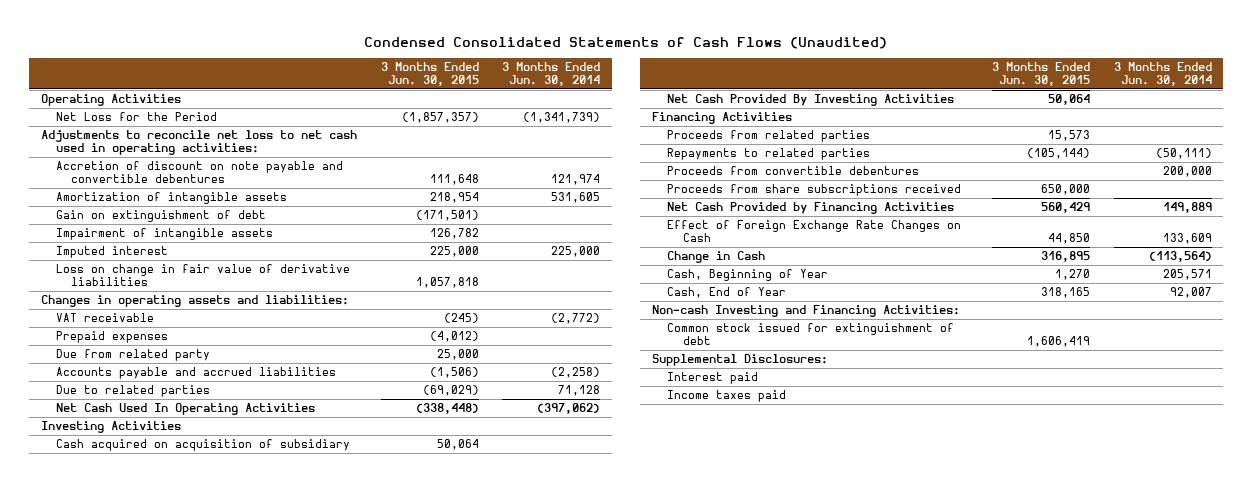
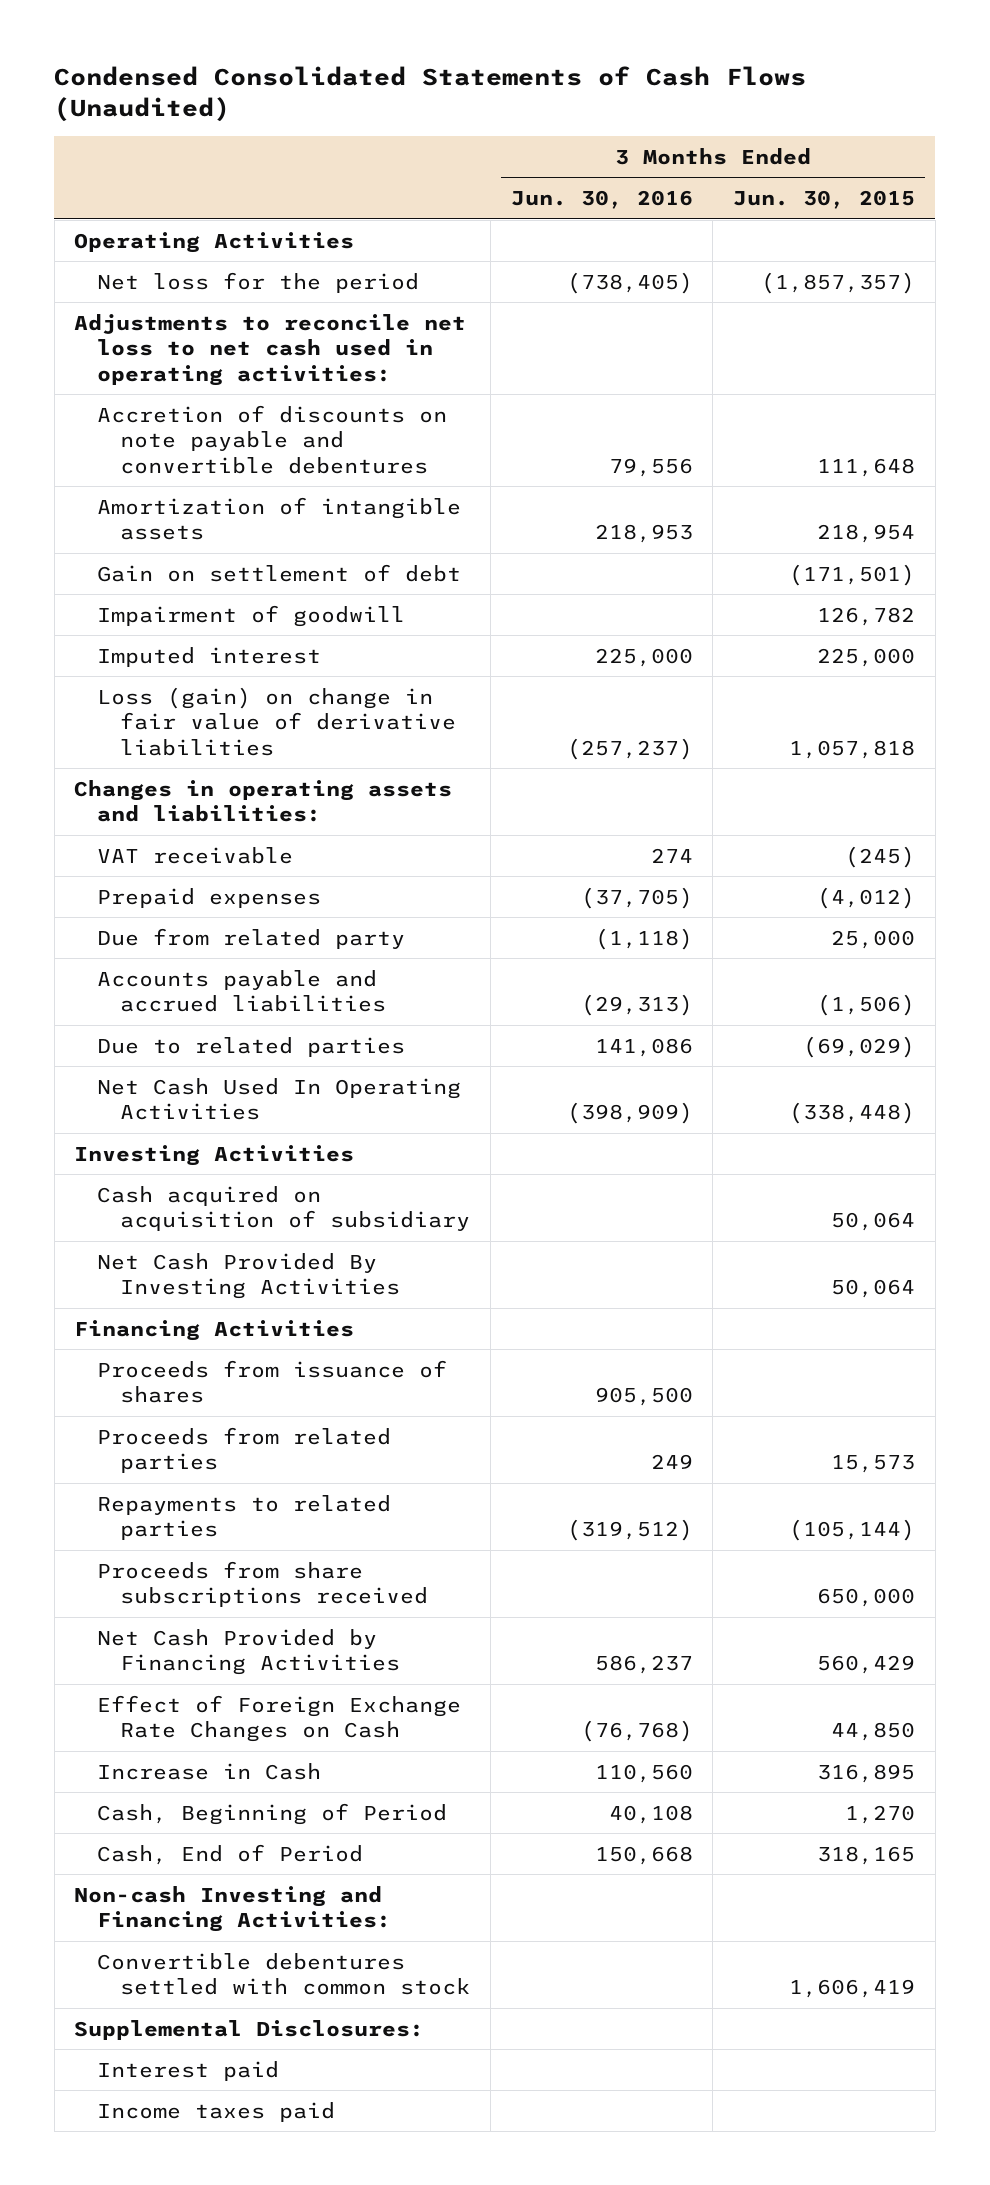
[502,62,601,87] 3 Months Ended Jun. 30, 2014 -> none
none -> [510,190,693,210] Jun. 30, 2016
[56,112,218,122] Net Loss for the Period -> [97,271,420,293] Net loss for the period
[56,161,344,184] Accretion of discount on note payable and convertible debentures -> [97,404,448,474] Accretion of discounts on note payable and convertible debentures
[56,210,267,223] Gain on extinguishment of debt -> [97,563,462,582] Gain on settlement of debt
[56,228,274,241] Impairment of intangible assets -> [97,604,406,627] Impairment of goodwill
[56,264,351,287] Loss on change in fair value of derivative liabilities -> [97,686,457,756] Loss (gain) on change in fair value of derivative liabilities
none -> [97,1359,448,1404] Proceeds from issuance of shares
[667,166,920,176] Proceeds from convertible debentures -> none
[667,251,766,264] Change in Cash -> [97,1762,322,1780] Increase in Cash
[667,269,829,282] Cash, Beginning of Year -> [97,1802,448,1825] Cash, Beginning of Period
[667,287,787,299] Cash, End of Year -> [97,1843,364,1865] Cash, End of Period
[667,323,955,346] Common stock issued for extinguishment of debt -> [97,1952,471,1996] Convertible debentures settled with common stock

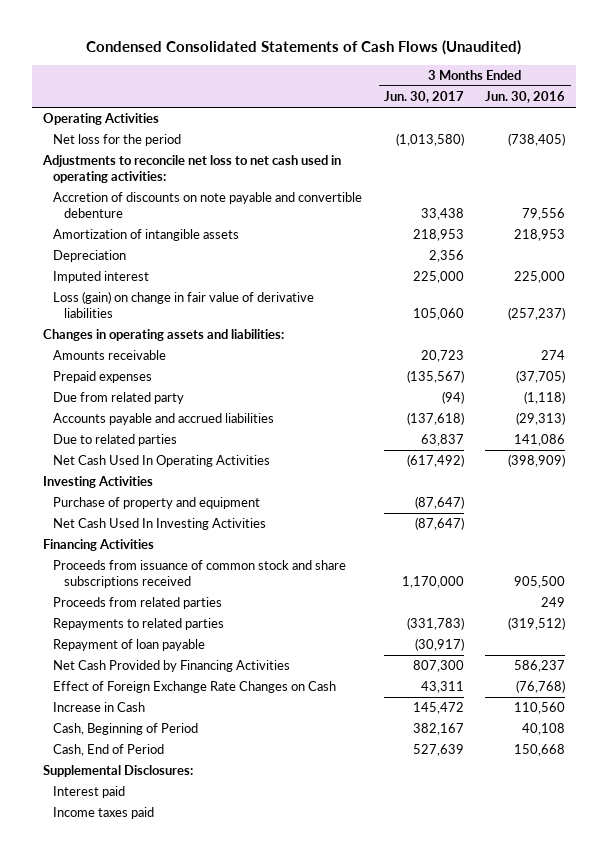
[733,190,916,210] Jun. 30, 2015 -> none
none -> [383,91,464,104] Jun. 30, 2017
[97,404,448,474] Accretion of discounts on note payable and convertible debentures -> [53,192,363,219] Accretion of discounts on note payable and convertible debenture
[97,563,462,582] Gain on settlement of debt -> none
[97,604,406,627] Impairment of goodwill -> none
none -> [53,250,127,263] Depreciation
[97,846,294,864] VAT receivable -> [53,350,167,361] Amounts receivable
[97,1185,471,1232] Cash acquired on acquisition of subsidiary -> none
none -> [53,497,261,510] Purchase of property and equipment
[97,1252,401,1300] Net Cash Provided By Investing Activities -> [53,518,267,531] Net Cash Used In Investing Activities
[97,1359,448,1404] Proceeds from issuance of shares -> [53,560,347,589] Proceeds from issuance of common stock and share subscriptions received
[97,1560,429,1608] Proceeds from share subscriptions received -> none
none -> [53,639,206,652] Repayment of loan payable
[74,1885,392,1933] Non-cash Investing and Financing Activities: -> none
[97,1952,471,1996] Convertible debentures settled with common stock -> none

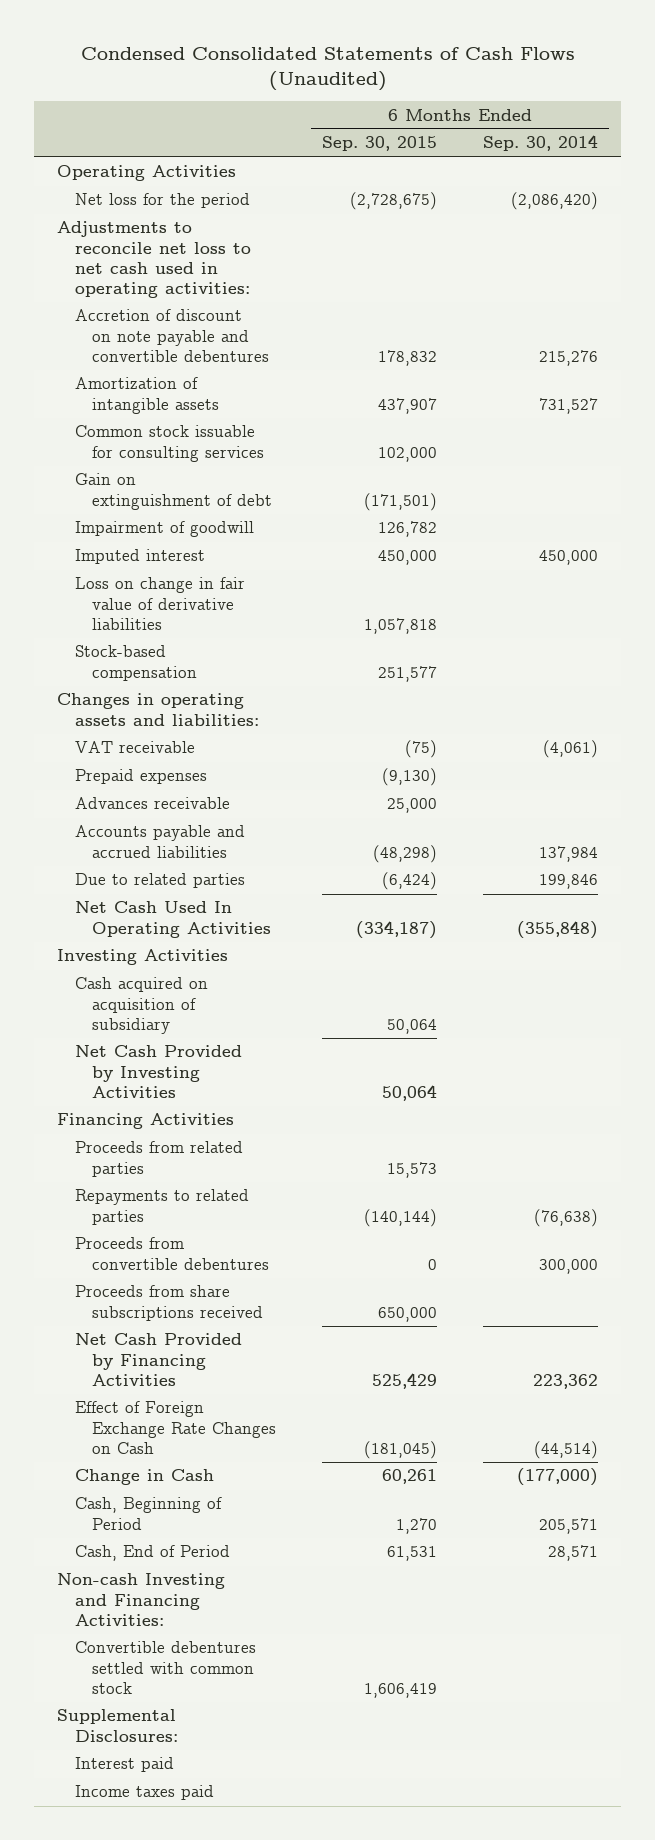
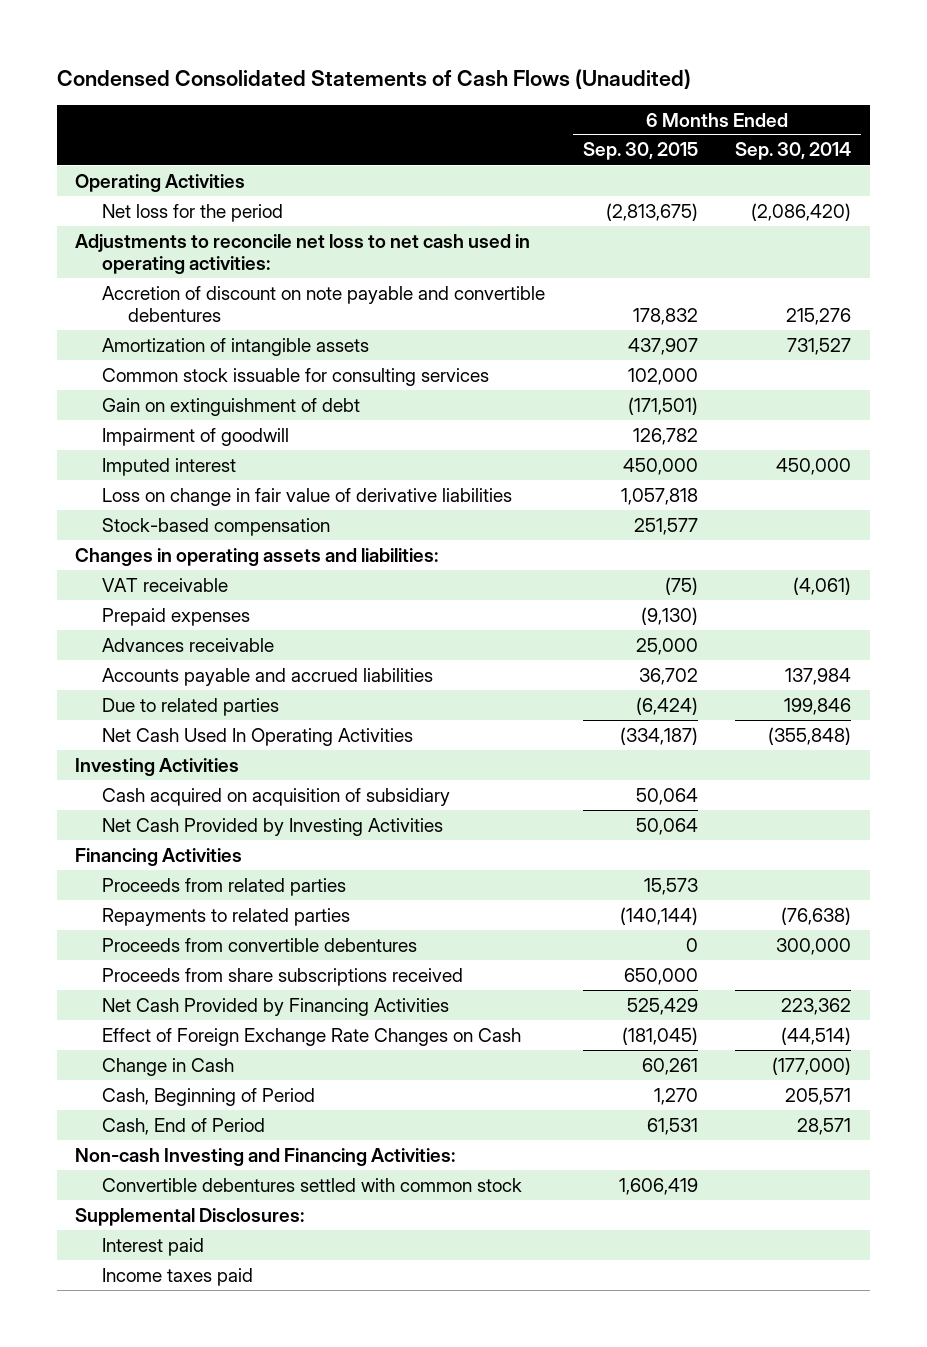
[350,192,438,211] (2,728,675) -> [605,202,698,221] (2,813,675)
[373,844,438,863] (48,298) -> [638,667,698,685] 36,702

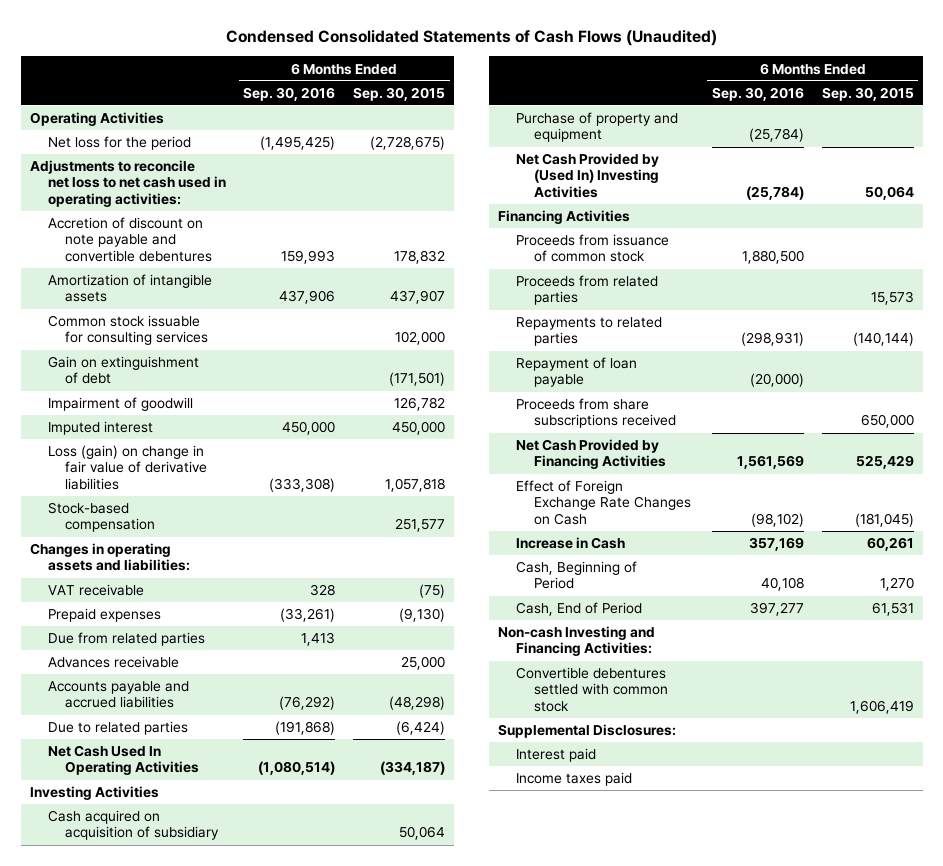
[735,142,852,161] Sep. 30, 2014 -> none
none -> [243,86,336,101] Sep. 30, 2016
[605,202,698,221] (2,813,675) -> [370,136,446,151] (2,728,675)
[101,487,512,506] Loss on change in fair value of derivative liabilities -> [47,445,208,490] Loss (gain) on change in fair value of derivative liabilities
none -> [47,632,205,647] Due from related parties
[638,667,698,685] 36,702 -> [389,696,446,711] (48,298)
none -> [516,112,679,143] Purchase of property and equipment
[101,817,443,836] Net Cash Provided by Investing Activities -> [516,153,660,198] Net Cash Provided by (Used In) Investing Activities
none -> [516,234,670,263] Proceeds from issuance of common stock
[101,937,417,952] Proceeds from convertible debentures -> none
none -> [516,357,638,388] Repayment of loan payable
[101,1057,234,1076] Change in Cash -> [516,537,626,550] Increase in Cash

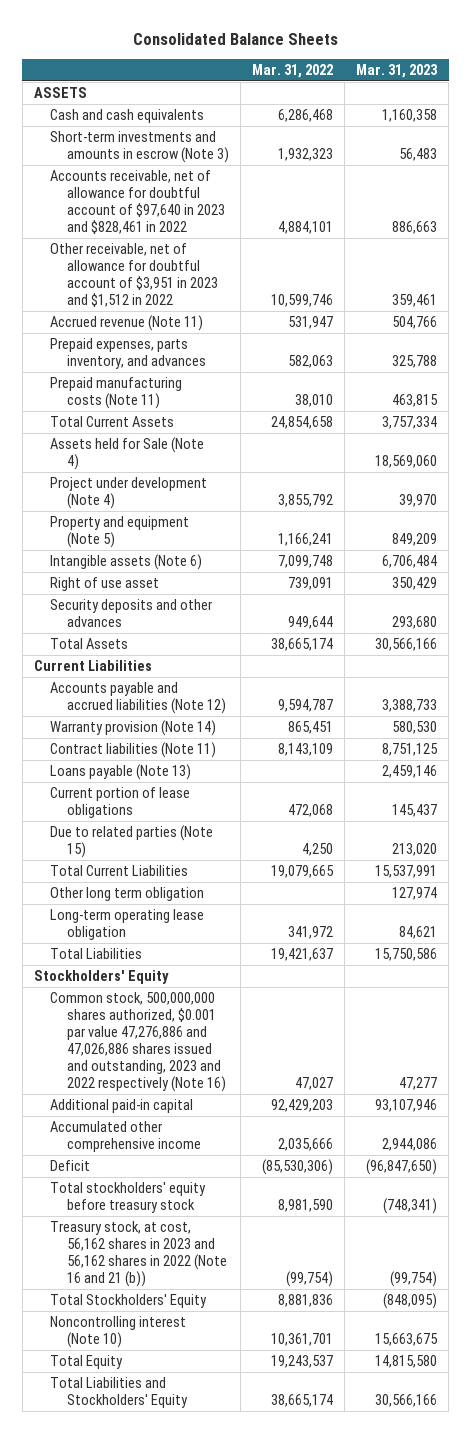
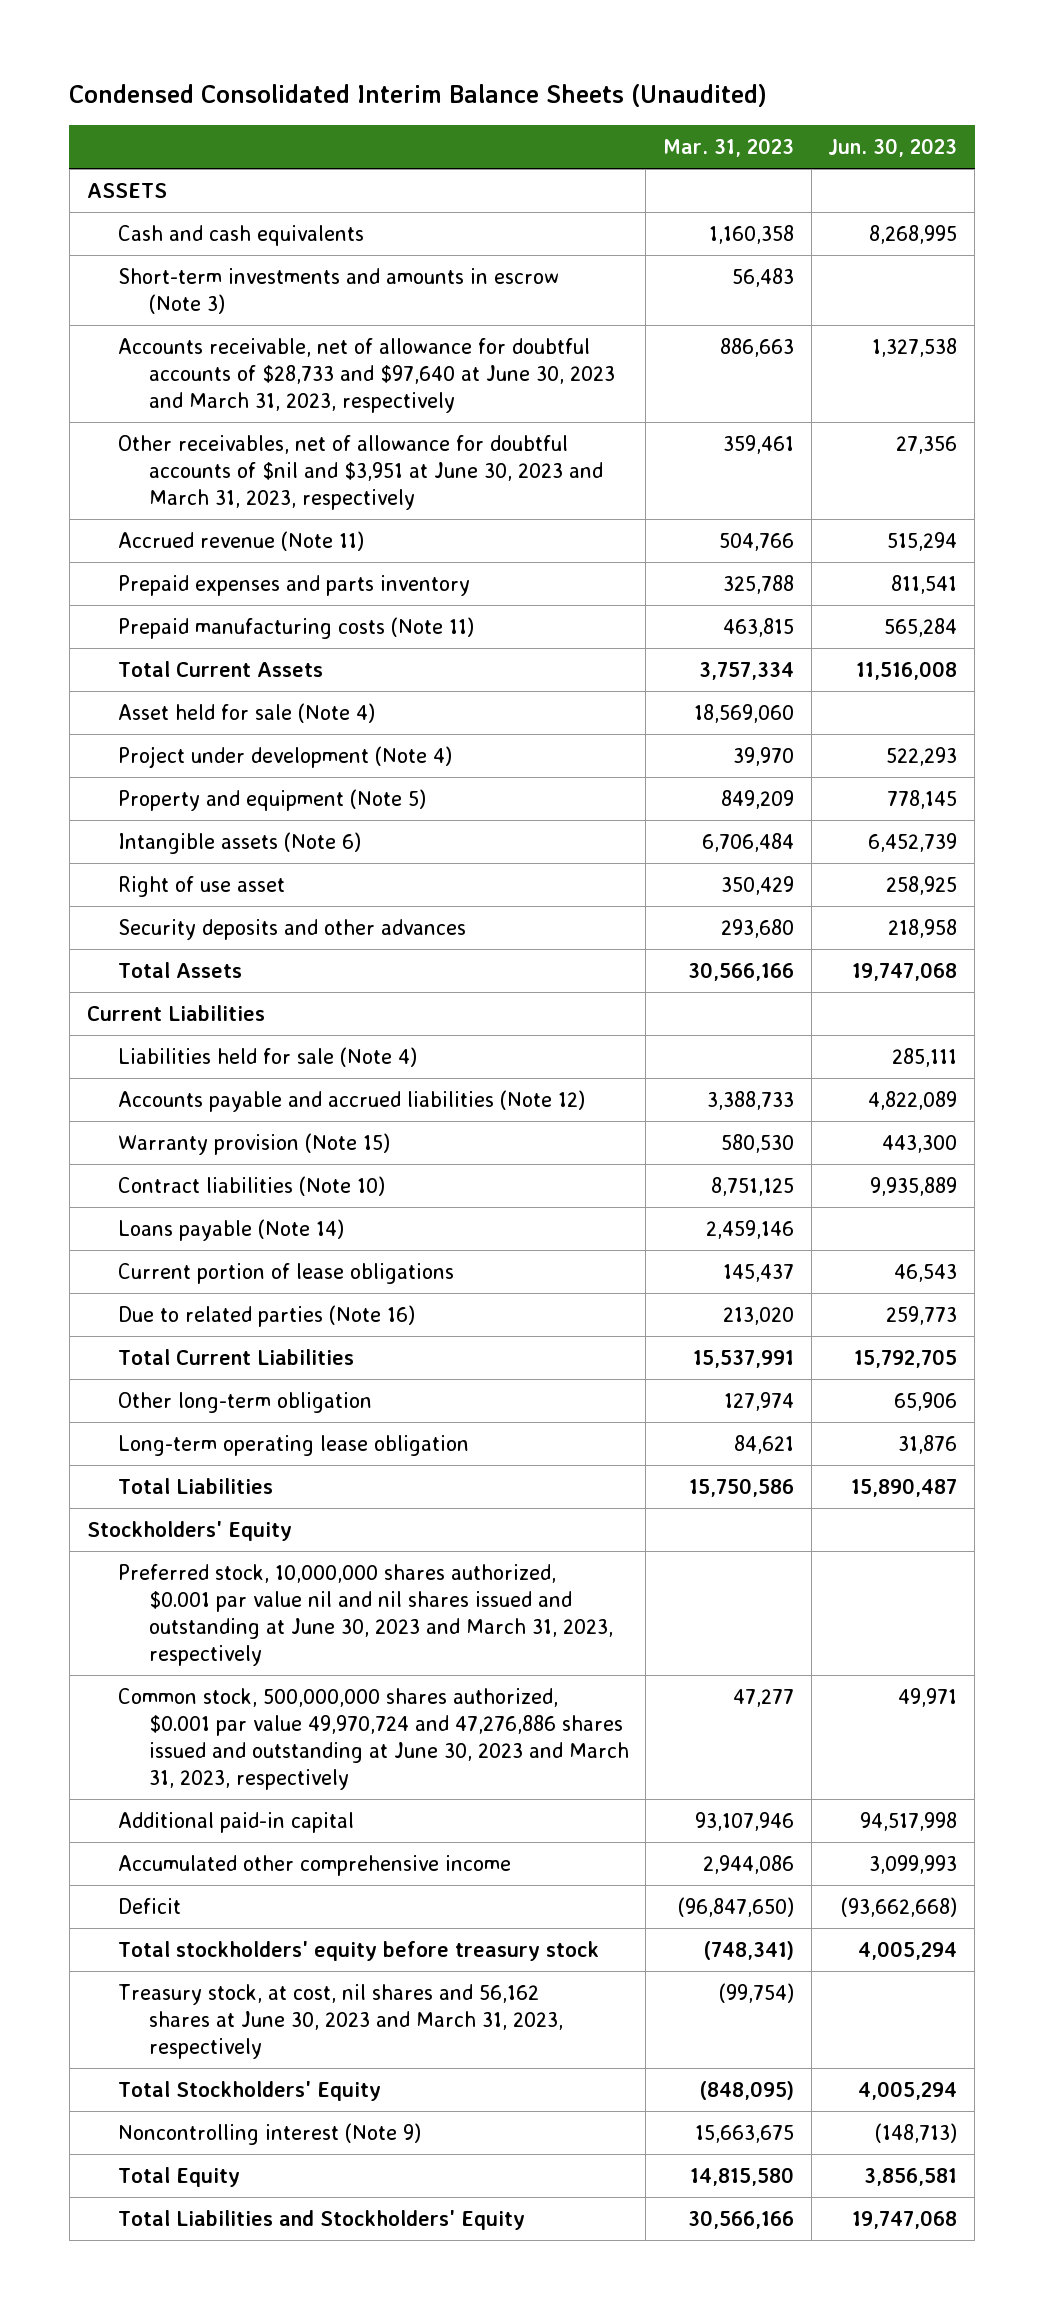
[132,32,338,45] Consolidated Balance Sheets -> [69,84,768,108] Condensed Consolidated Interim Balance Sheets (Unaudited)
[252,63,334,78] Mar. 31, 2022 -> none
none -> [828,137,958,157] Jun. 30, 2023
[50,170,225,234] Accounts receivable, net of allowance for doubtful account of $97,640 in 2023 and $828,461 in 2022 -> [117,338,615,413] Accounts receivable, net of allowance for doubtful accounts of $28,733 and $97,640 at June 30, 2023 and March 31, 2023, respectively
[50,243,218,307] Other receivable, net of allowance for doubtful account of $3,951 in 2023 and $1,512 in 2022 -> [117,435,603,510] Other receivables, net of allowance for doubtful accounts of $nil and $3,951 at June 30, 2023 and March 31, 2023, respectively
[50,338,206,369] Prepaid expenses, parts inventory, and advances -> [117,575,470,597] Prepaid expenses and parts inventory
[50,437,205,470] Assets held for Sale (Note 4) -> [117,703,375,724] Asset held for sale (Note 4)
none -> [117,1047,417,1068] Liabilities held for sale (Note 4)
[50,720,217,737] Warranty provision (Note 14) -> [117,1133,390,1156] Warranty provision (Note 15)
[50,742,217,759] Contract liabilities (Note 11) -> [117,1176,385,1197] Contract liabilities (Note 10)
[50,764,192,781] Loans payable (Note 13) -> [117,1219,344,1242] Loans payable (Note 14)
[50,825,214,858] Due to related parties (Note 15) -> [117,1305,415,1328] Due to related parties (Note 16)
[50,887,205,902] Other long term obligation -> [117,1392,372,1414] Other long-term obligation
none -> [117,1564,613,1666] Preferred stock, 10,000,000 shares authorized, $0.001 par value nil and nil shares issued and outstanding at June 30, 2023 and March 31, 2023, respectively
[50,992,226,1092] Common stock, 500,000,000 shares authorized, $0.001 par value 47,276,886 and 47,026,886 shares issued and outstanding, 2023 and 2022 respectively (Note 16) -> [117,1688,629,1790] Common stock, 500,000,000 shares authorized, $0.001 par value 49,970,724 and 47,276,886 shares issued and outstanding at June 30, 2023 and March 31, 2023, respectively
[50,1221,227,1287] Treasury stock, at cost, 56,162 shares in 2023 and 56,162 shares in 2022 (Note 16 and 21 (b)) -> [117,1984,563,2059] Treasury stock, at cost, nil shares and 56,162 shares at June 30, 2023 and March 31, 2023, respectively
[50,1316,187,1348] Noncontrolling interest (Note 10) -> [117,2123,421,2146] Noncontrolling interest (Note 9)

